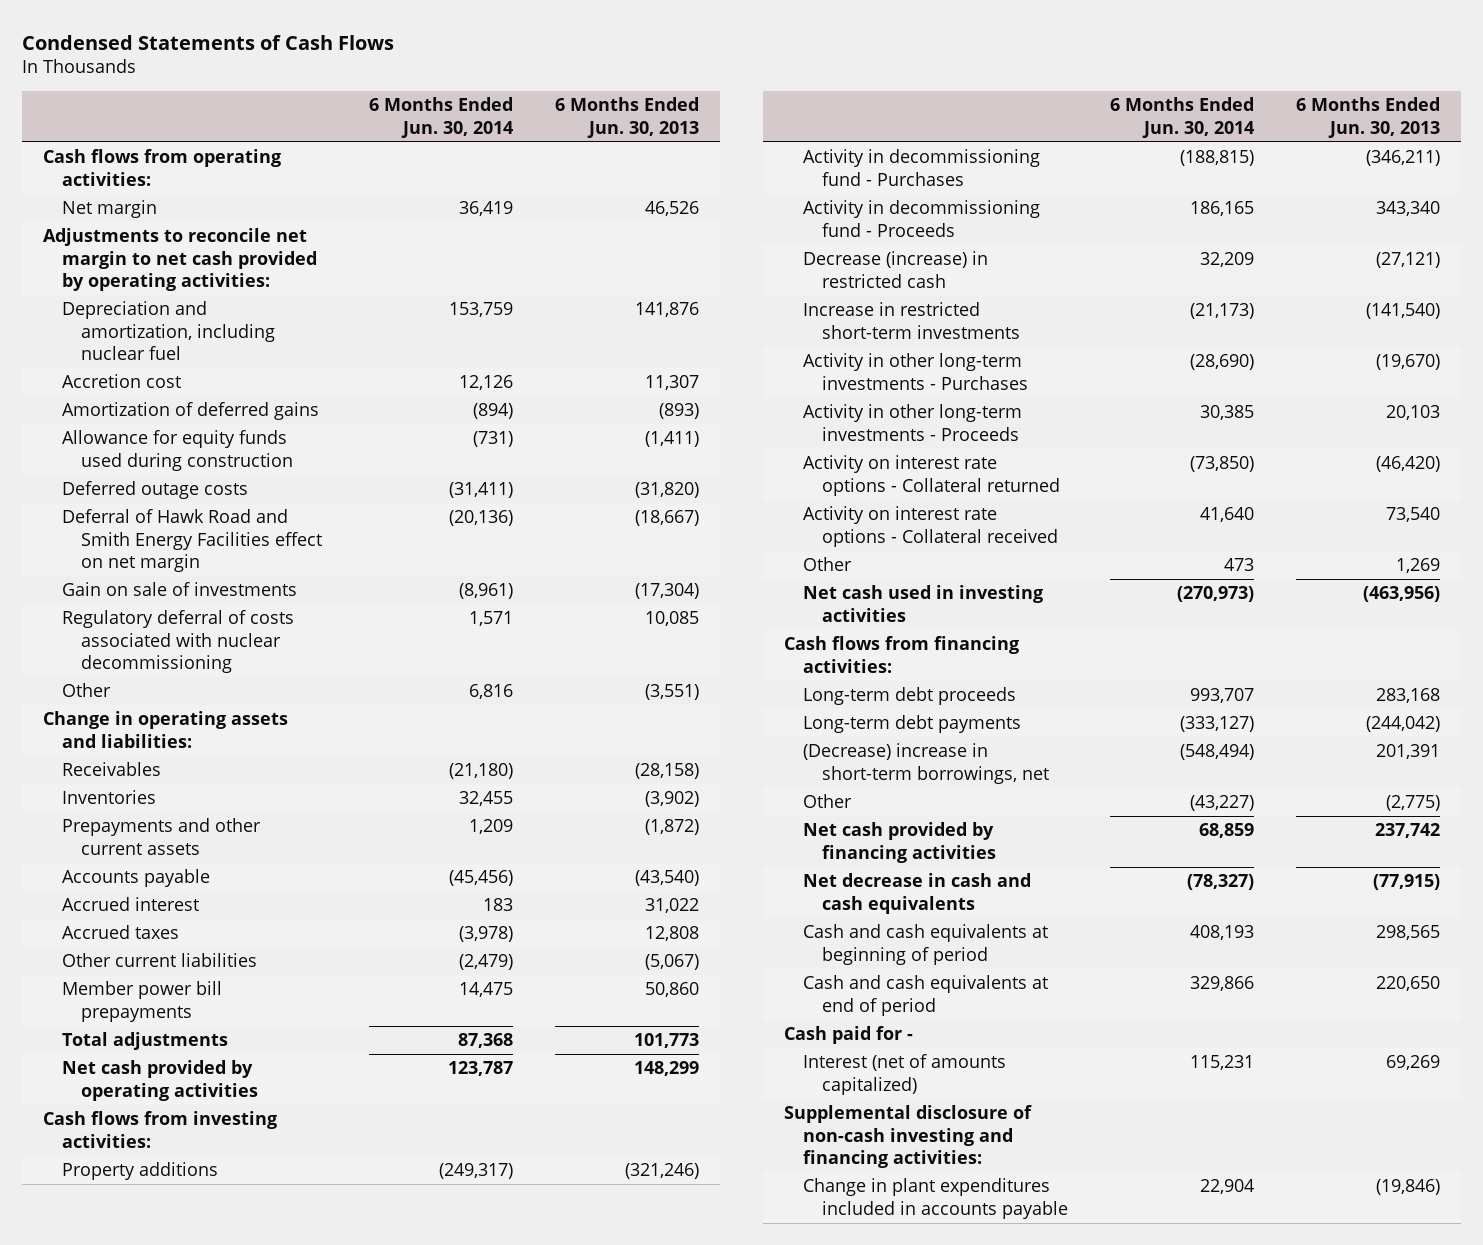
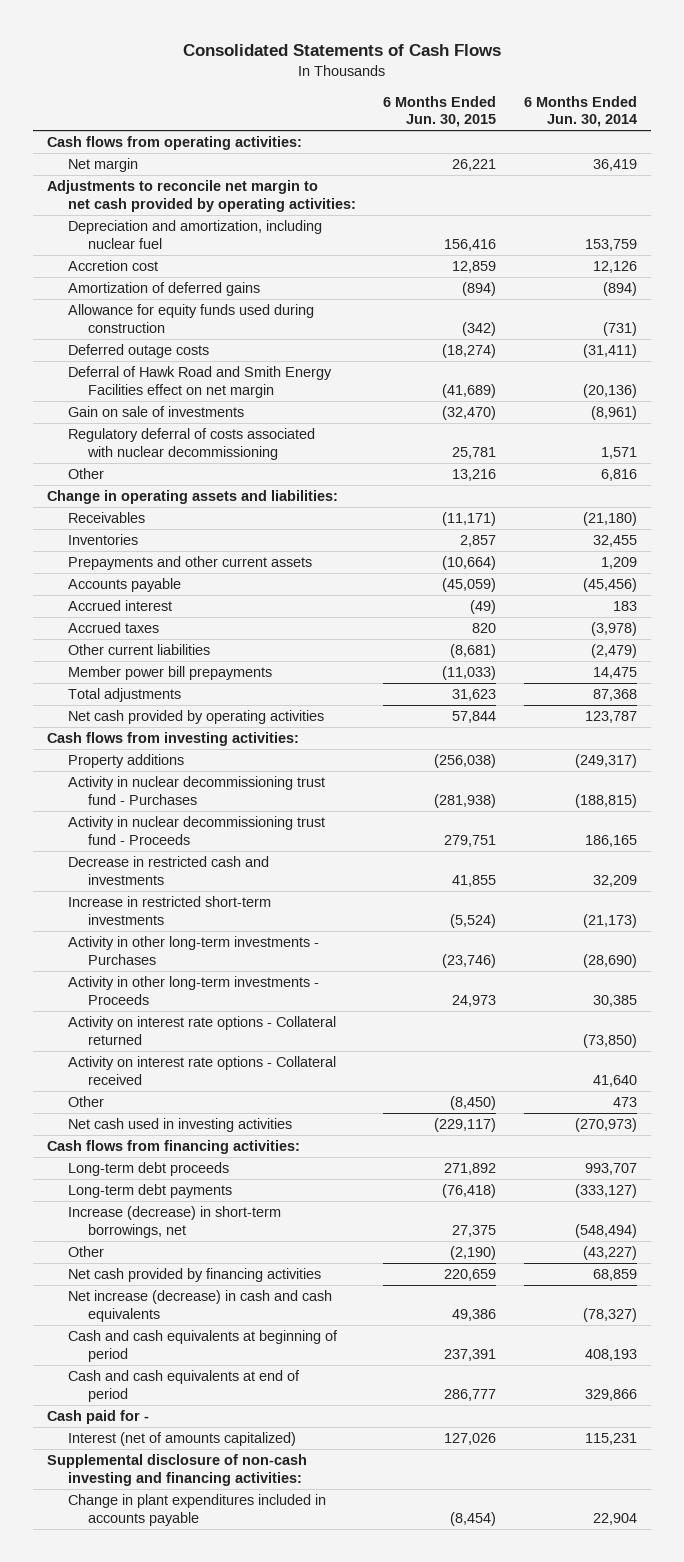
[22,34,395,50] Condensed Statements of Cash Flows -> [182,43,501,56] Consolidated Statements of Cash Flows
[554,97,699,138] 6 Months Ended Jun. 30, 2013 -> none
none -> [383,95,497,128] 6 Months Ended Jun. 30, 2015
[803,149,1041,186] Activity in decommissioning fund - Purchases -> [67,776,325,806] Activity in nuclear decommissioning trust fund - Purchases
[803,200,1041,237] Activity in decommissioning fund - Proceeds -> [67,816,325,846] Activity in nuclear decommissioning trust fund - Proceeds
[803,251,989,288] Decrease (increase) in restricted cash -> [67,856,269,886] Decrease in restricted cash and investments
[803,743,1049,784] (Decrease) increase in short-term borrowings, net -> [67,1206,281,1239] Increase (decrease) in short-term borrowings, net
[803,873,1032,914] Net decrease in cash and cash equivalents -> [67,1290,332,1323] Net increase (decrease) in cash and cash equivalents

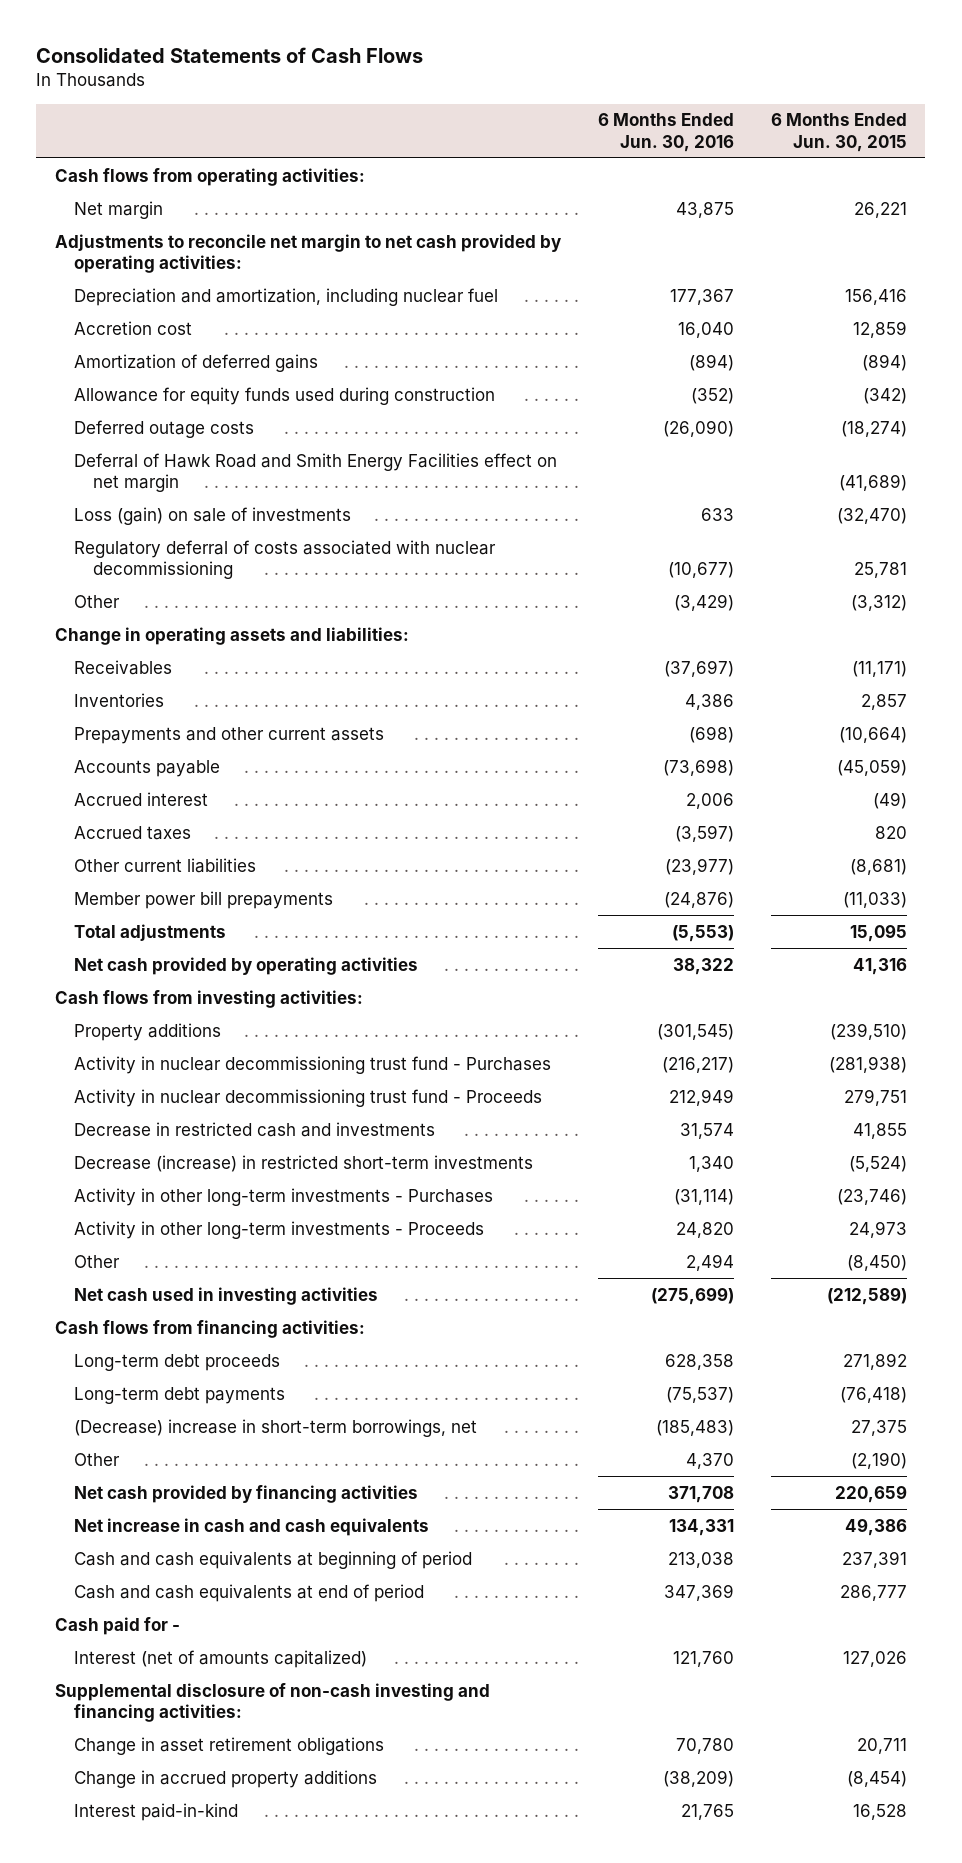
[523,95,637,128] 6 Months Ended Jun. 30, 2014 -> none
none -> [597,113,734,152] 6 Months Ended Jun. 30, 2016
[67,406,244,418] Gain on sale of investments -> [73,506,351,525] Loss (gain) on sale of investments
[452,469,497,482] 13,216 -> [850,594,907,611] (3,312)
[452,689,497,702] 31,623 -> [849,923,907,942] 15,095
[452,711,497,724] 57,844 -> [852,957,907,975] 41,316
[434,754,497,769] (256,038) -> [829,1022,907,1040] (239,510)
[67,896,271,926] Increase in restricted short-term investments -> [73,1154,533,1172] Decrease (increase) in restricted short-term investments
[67,1016,336,1046] Activity on interest rate options - Collateral returned -> none
[67,1056,336,1086] Activity on interest rate options - Collateral received -> none
[434,1118,497,1133] (229,117) -> [826,1286,907,1305] (212,589)
[67,1206,281,1239] Increase (decrease) in short-term borrowings, net -> [73,1418,477,1437] (Decrease) increase in short-term borrowings, net
[67,1290,332,1323] Net increase (decrease) in cash and cash equivalents -> [73,1517,429,1536] Net increase in cash and cash equivalents
none -> [73,1736,384,1755] Change in asset retirement obligations
[67,1494,326,1527] Change in plant expenditures included in accounts payable -> [73,1769,377,1788] Change in accrued property additions
none -> [73,1802,238,1821] Interest paid-in-kind

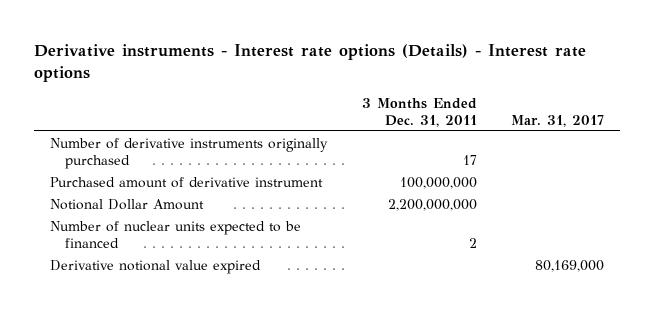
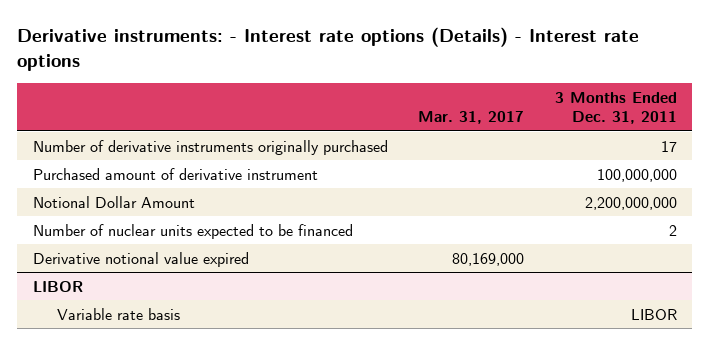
[33,43,586,82] Derivative instruments - Interest rate options (Details) - Interest rate options -> [17,27,640,72] Derivative instruments: - Interest rate options (Details) - Interest rate options
none -> [32,280,83,292] LIBOR
none -> [57,307,181,320] Variable rate basis

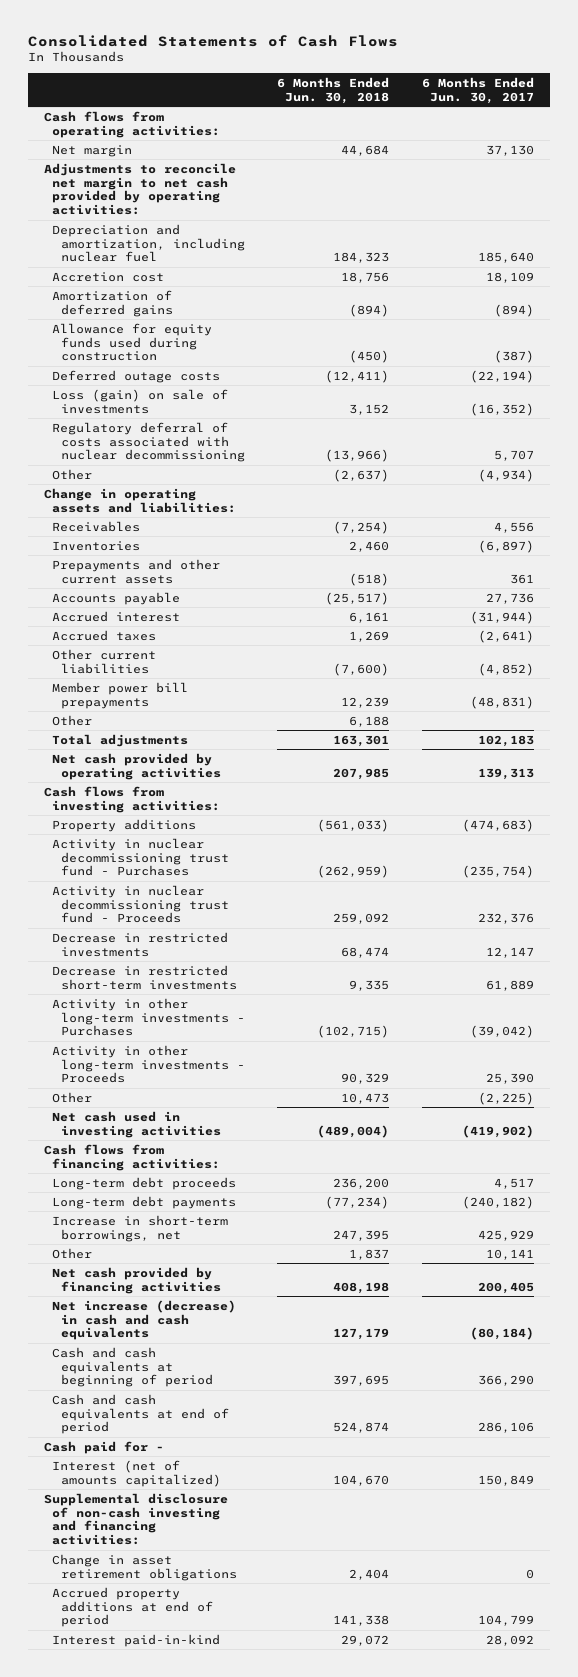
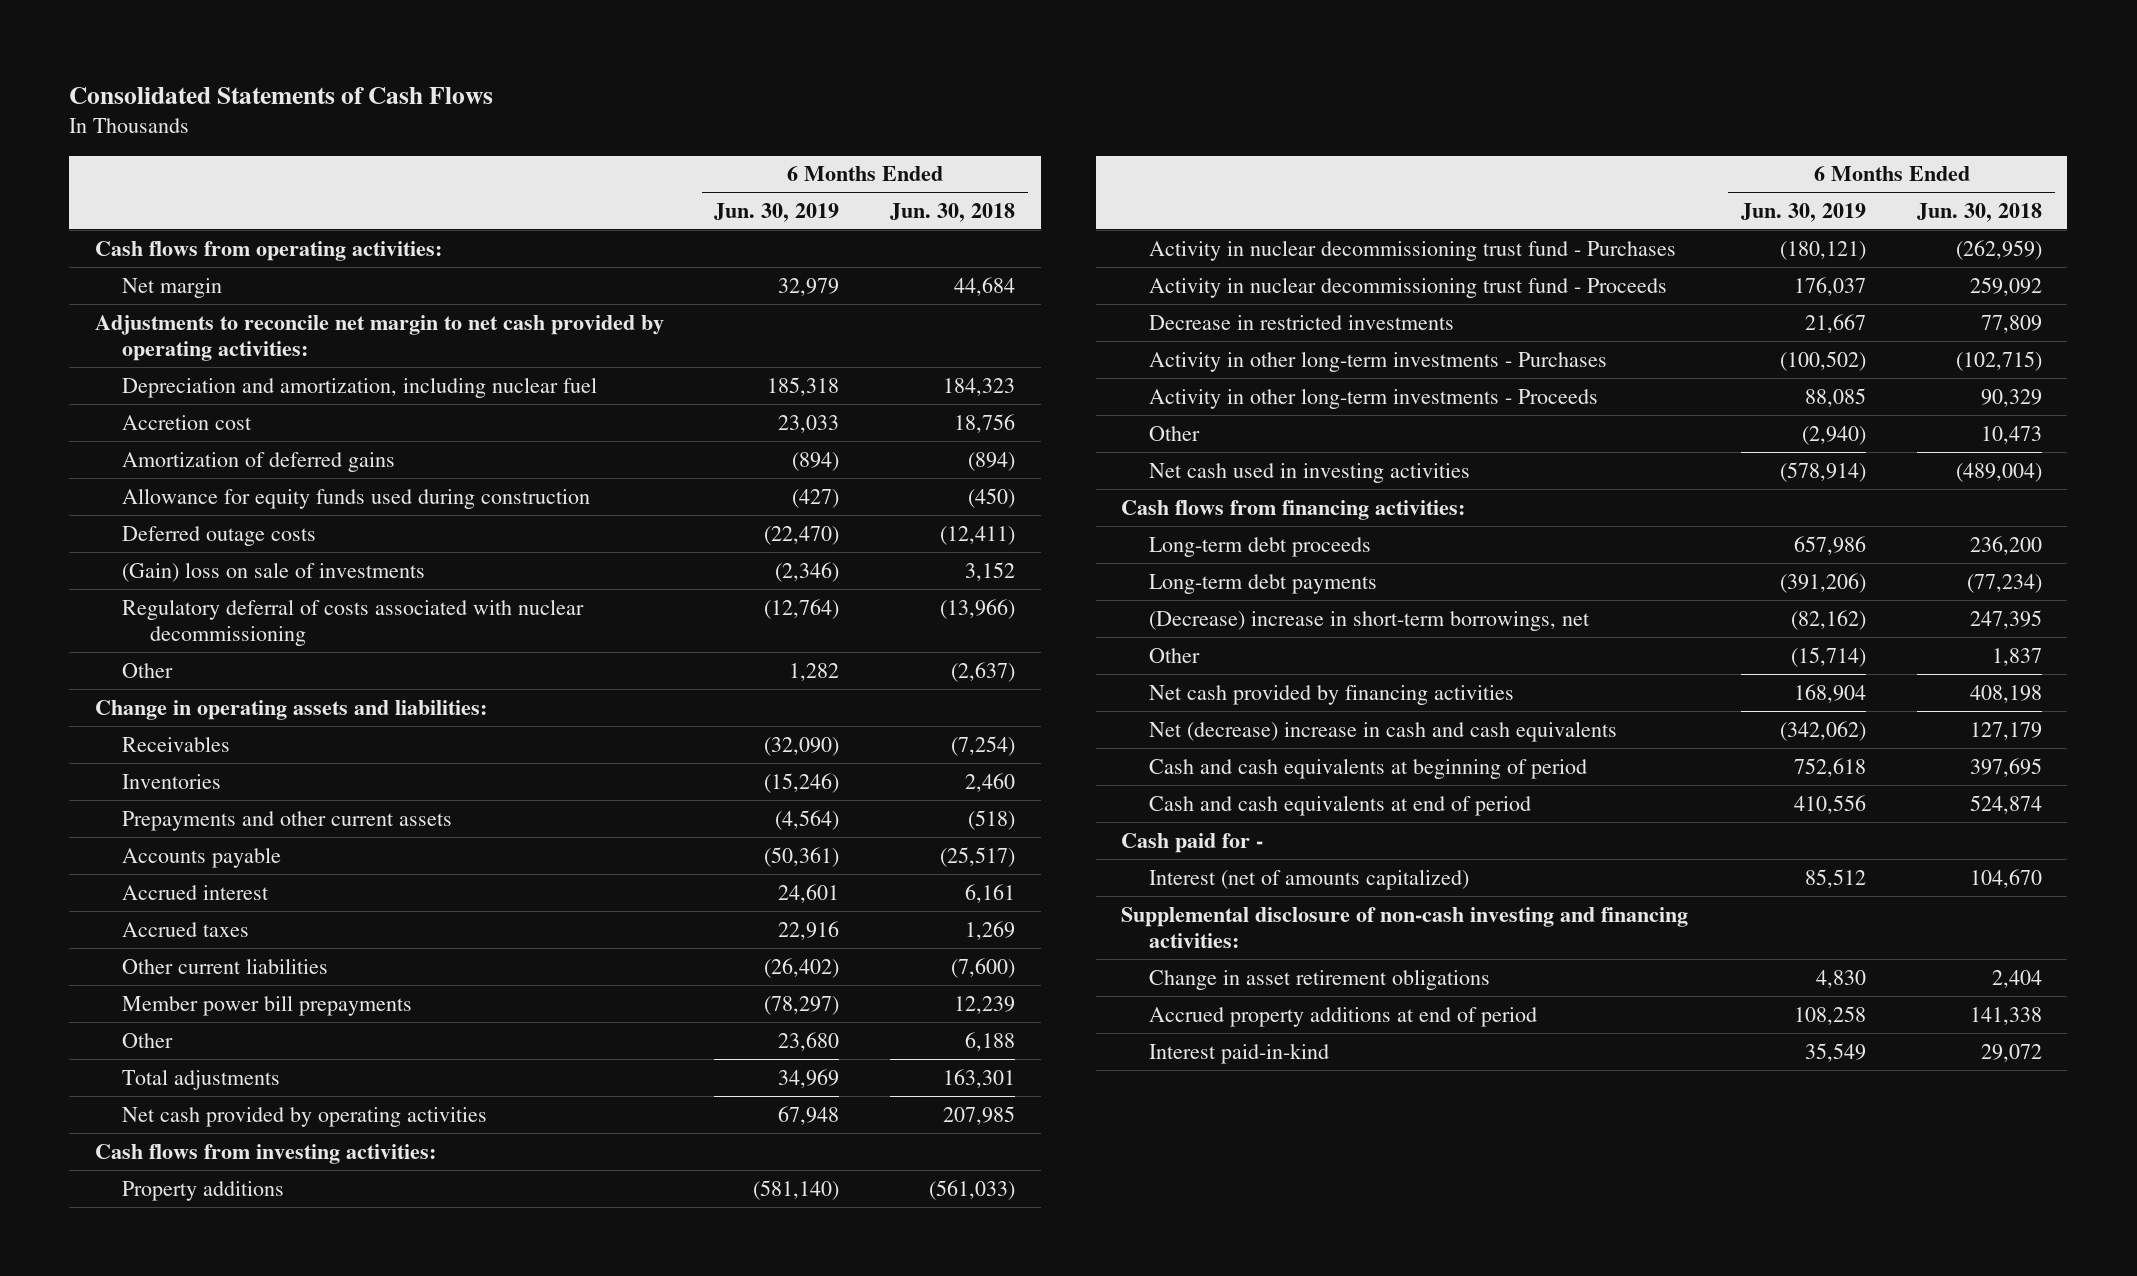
[422,76,535,104] 6 Months Ended Jun. 30, 2017 -> none
none -> [714,202,840,222] Jun. 30, 2019
[52,388,229,414] Loss (gain) on sale of investments -> [122,561,426,582] (Gain) loss on sale of investments
[52,964,237,990] Decrease in restricted short-term investments -> none
[341,946,390,958] 68,474 -> [1980,314,2042,333] 77,809
[52,1214,229,1242] Increase in short-term borrowings, net -> [1148,610,1590,631] (Decrease) increase in short-term borrowings, net
[52,1299,237,1341] Net increase (decrease) in cash and cash equivalents -> [1148,720,1617,742] Net (decrease) increase in cash and cash equivalents

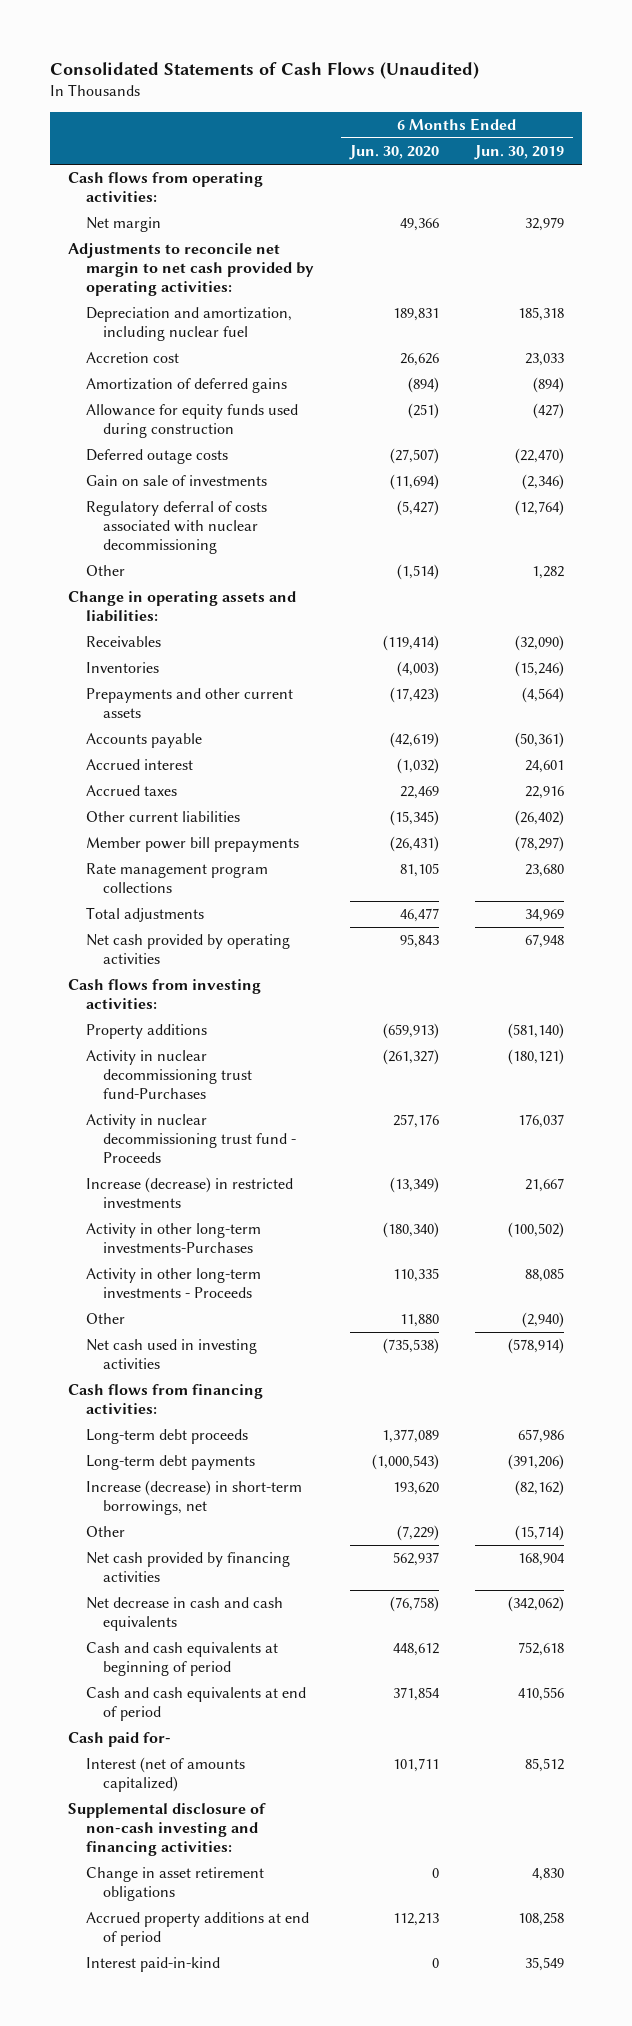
[69,86,494,104] Consolidated Statements of Cash Flows -> [50,61,480,79] Consolidated Statements of Cash Flows (Unaudited)
[890,202,1016,222] Jun. 30, 2018 -> none
none -> [348,145,439,161] Jun. 30, 2020
[122,561,426,582] (Gain) loss on sale of investments -> [85,475,267,487] Gain on sale of investments
[122,1032,174,1048] Other -> [85,863,268,893] Rate management program collections
[1148,239,1676,261] Activity in nuclear decommissioning trust fund - Purchases -> [85,1050,252,1099] Activity in nuclear decommissioning trust fund-Purchases
[1148,314,1454,330] Decrease in restricted investments -> [85,1177,293,1208] Increase (decrease) in restricted investments
[1148,350,1607,372] Activity in other long-term investments - Purchases -> [85,1223,261,1253] Activity in other long-term investments-Purchases
[1148,610,1590,631] (Decrease) increase in short-term borrowings, net -> [85,1480,302,1515] Increase (decrease) in short-term borrowings, net
[1148,720,1617,742] Net (decrease) increase in cash and cash equivalents -> [85,1597,283,1631] Net decrease in cash and cash equivalents
[1121,832,1264,853] Cash paid for - -> [68,1732,172,1748] Cash paid for-

